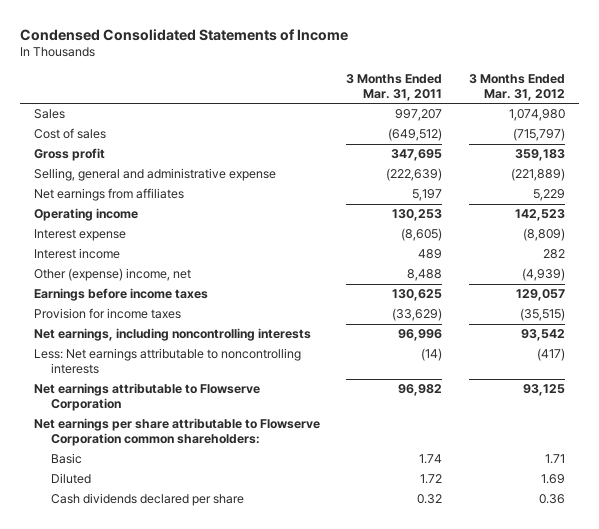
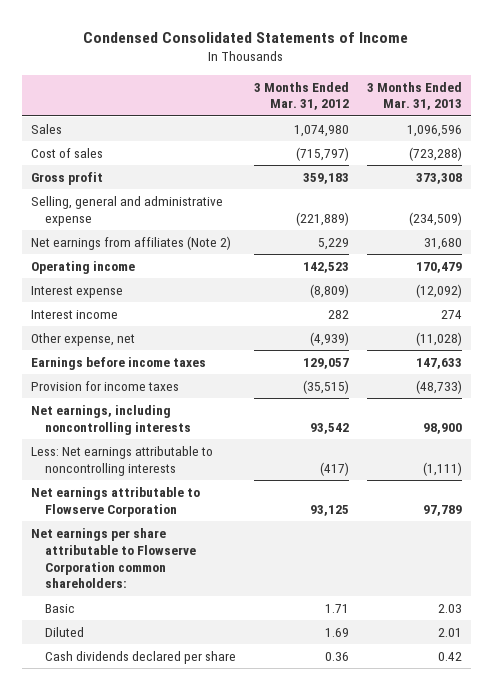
[346,74,443,101] 3 Months Ended Mar. 31, 2011 -> none
none -> [366,81,462,111] 3 Months Ended Mar. 31, 2013
[33,188,184,202] Net earnings from affiliates -> [30,235,231,250] Net earnings from affiliates (Note 2)
[33,268,191,282] Other (expense) income, net -> [30,332,135,346] Other expense, net

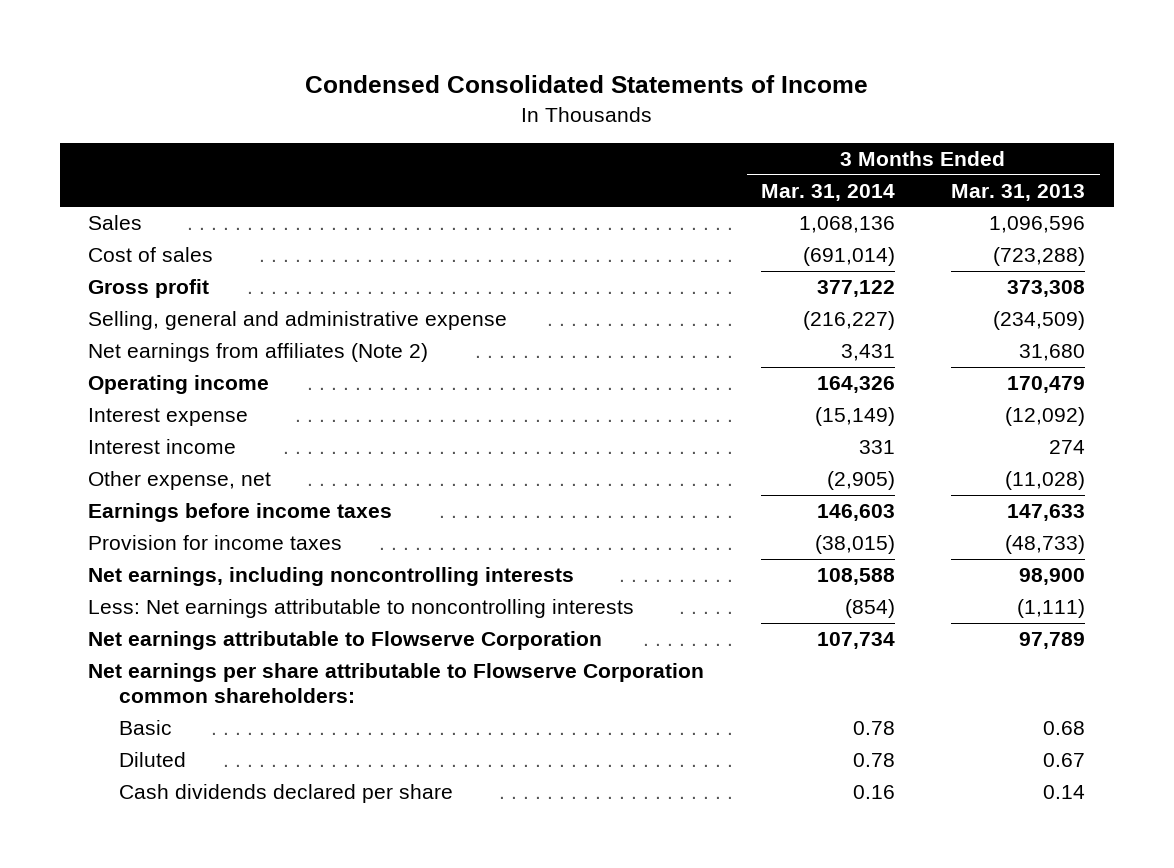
[254,81,350,111] 3 Months Ended Mar. 31, 2012 -> none
none -> [760,183,895,201] Mar. 31, 2014
[437,603,462,613] 2.03 -> [1043,721,1086,736] 0.68
[437,627,462,637] 2.01 -> [1043,753,1086,768] 0.67
[437,651,462,661] 0.42 -> [1043,785,1086,800] 0.14

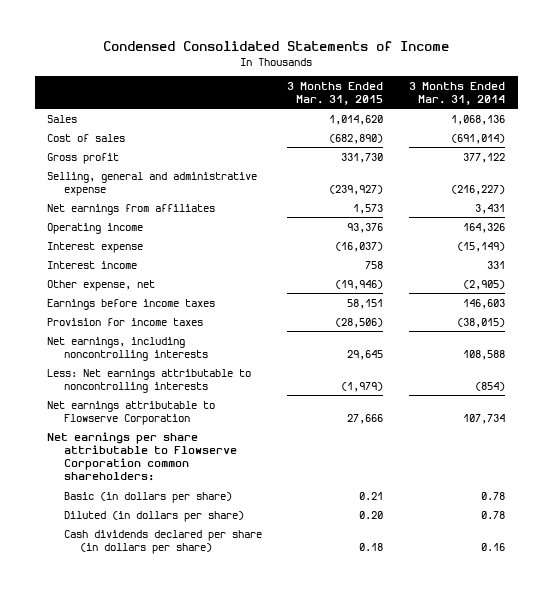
[951,183,1086,201] Mar. 31, 2013 -> none
none -> [287,81,384,105] 3 Months Ended Mar. 31, 2015
[88,343,429,363] Net earnings from affiliates (Note 2) -> [47,203,216,215] Net earnings from affiliates
[118,720,172,736] Basic -> [63,491,232,503] Basic (in dollars per share)
[118,752,186,768] Diluted -> [63,510,244,522] Diluted (in dollars per share)
[118,784,453,804] Cash dividends declared per share -> [63,529,262,554] Cash dividends declared per share (in dollars per share)

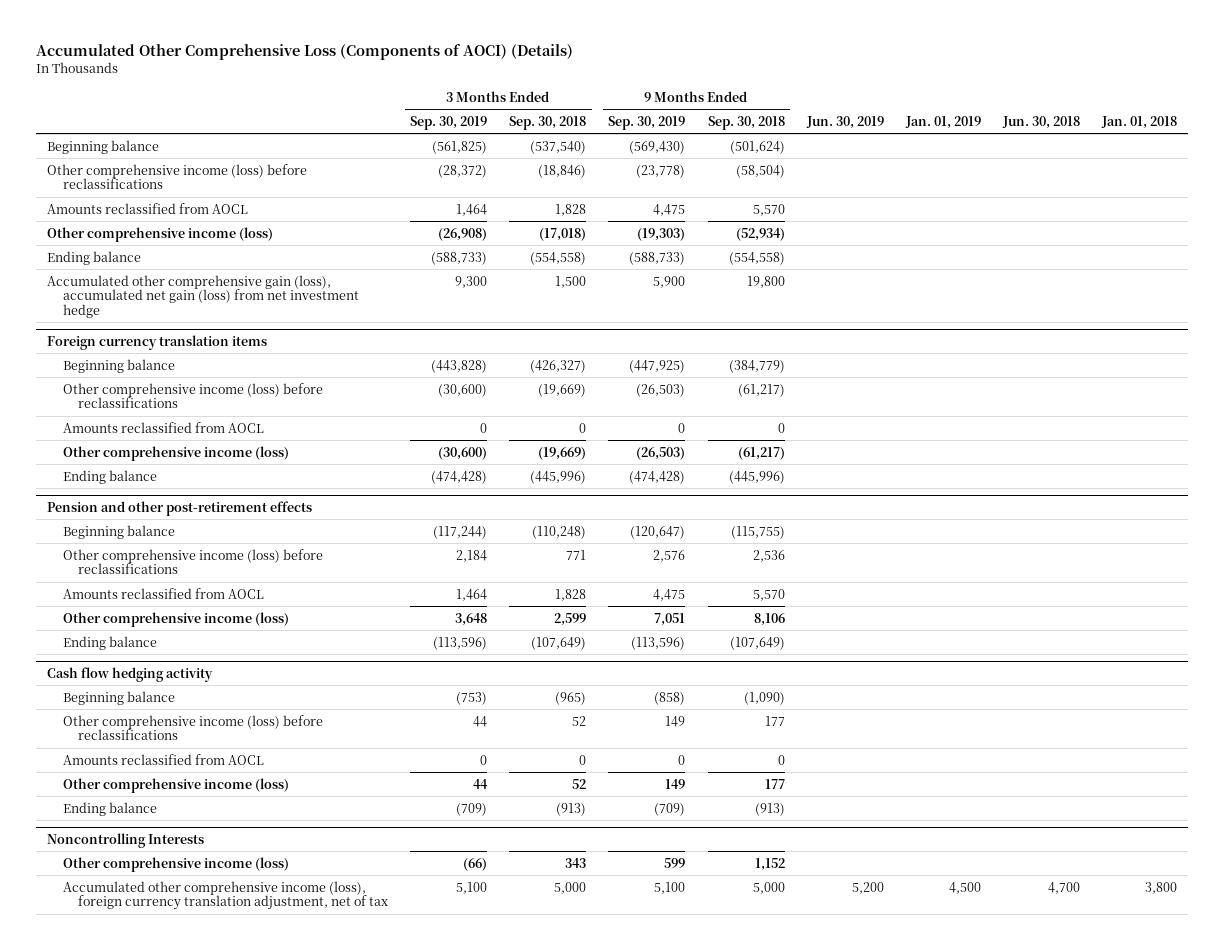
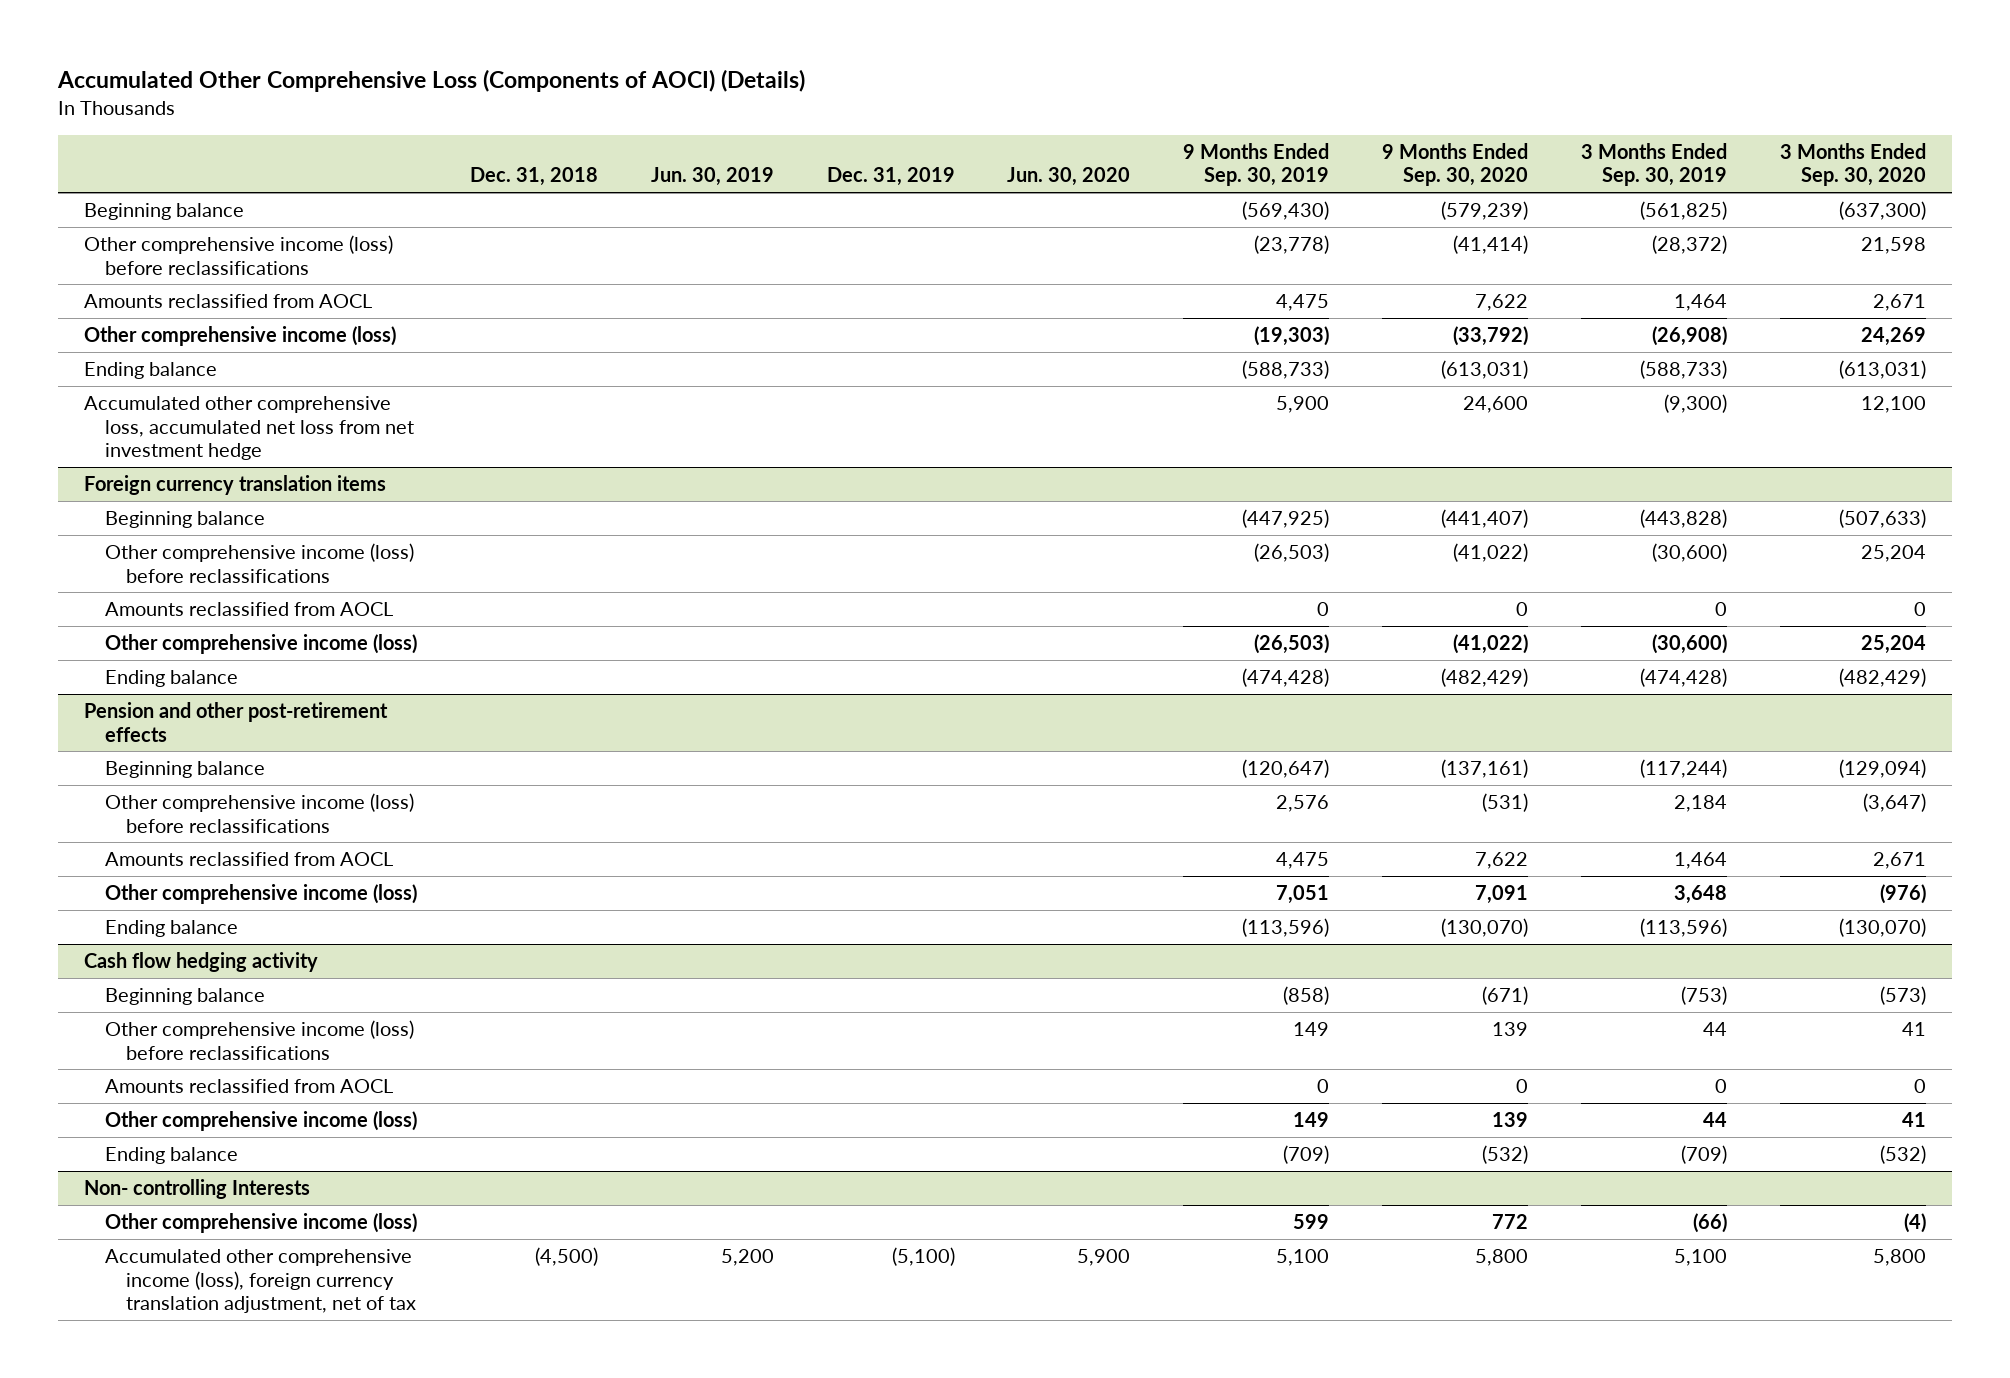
[509,115,587,130] Sep. 30, 2018 -> none
[707,115,785,130] Sep. 30, 2018 -> none
[904,115,981,129] Jan. 01, 2019 -> none
[1001,115,1080,129] Jun. 30, 2018 -> none
[1100,115,1177,129] Jan. 01, 2018 -> none
none -> [470,167,599,187] Dec. 31, 2018
none -> [826,167,955,187] Dec. 31, 2019
none -> [1007,167,1131,187] Jun. 30, 2020
none -> [1382,143,1529,187] 9 Months Ended Sep. 30, 2020
none -> [1779,143,1926,187] 3 Months Ended Sep. 30, 2020
[47,274,359,319] Accumulated other comprehensive gain (loss), accumulated net gain (loss) from net investment hedge -> [84,396,415,460] Accumulated other comprehensive loss, accumulated net loss from net investment hedge
[455,275,488,288] 9,300 -> [1663,394,1727,414] (9,300)
[47,832,205,848] Noncontrolling Interests -> [84,1179,311,1200] Non- controlling Interests

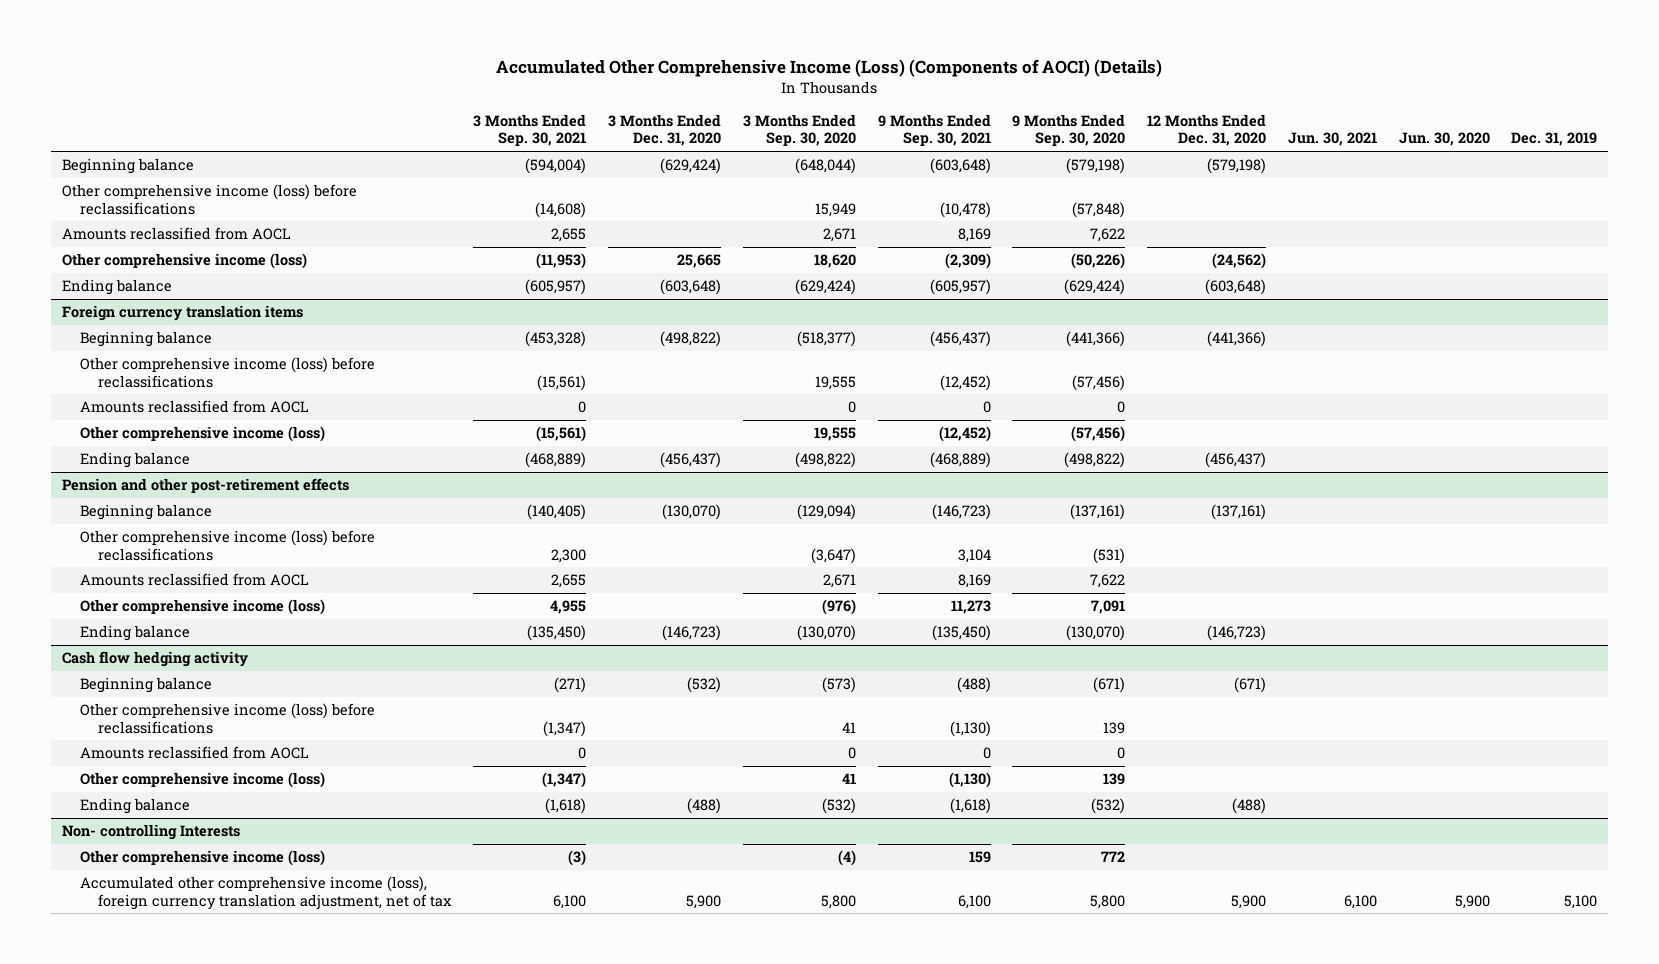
[56,69,805,93] Accumulated Other Comprehensive Loss (Components of AOCI) (Details) -> [496,59,1163,78] Accumulated Other Comprehensive Income (Loss) (Components of AOCI) (Details)
[470,167,599,187] Dec. 31, 2018 -> none
[650,167,774,187] Jun. 30, 2019 -> none
[1183,143,1330,187] 9 Months Ended Sep. 30, 2019 -> none
[1580,143,1727,187] 3 Months Ended Sep. 30, 2019 -> none
none -> [473,113,587,147] 3 Months Ended Sep. 30, 2021
none -> [608,113,722,147] 3 Months Ended Dec. 31, 2020
none -> [877,113,991,147] 9 Months Ended Sep. 30, 2021
none -> [1147,113,1267,147] 12 Months Ended Dec. 31, 2020
none -> [1287,132,1377,147] Jun. 30, 2021
[1441,201,1529,221] (579,239) -> [1066,158,1126,175] (579,198)
[1838,201,1926,221] (637,300) -> [794,158,856,175] (648,044)
[1453,235,1529,255] (41,414) -> [1072,201,1126,218] (57,848)
[1860,237,1926,255] 21,598 -> [814,202,856,217] 15,949
[84,396,415,460] Accumulated other comprehensive loss, accumulated net loss from net investment hedge -> none
[1453,326,1529,347] (33,792) -> [1071,253,1126,270] (50,226)
[1860,327,1926,347] 24,269 -> [813,254,856,269] 18,620
[1441,360,1529,380] (613,031) -> [1064,279,1126,296] (629,424)
[1838,360,1926,380] (613,031) -> [794,279,856,296] (629,424)
[1441,509,1529,529] (441,407) -> [1066,331,1126,348] (441,366)
[1838,509,1926,529] (507,633) -> [796,331,856,348] (518,377)
[1453,543,1529,563] (41,022) -> [1072,374,1126,391] (57,456)
[1860,545,1926,563] 25,204 -> [814,375,856,390] 19,555
[1453,634,1529,655] (41,022) -> [1071,426,1126,443] (57,456)
[1860,635,1926,655] 25,204 -> [813,427,856,442] 19,555
[1441,668,1529,688] (482,429) -> [1064,452,1126,469] (498,822)
[1838,668,1926,688] (482,429) -> [794,452,856,469] (498,822)
[891,1247,955,1267] (5,100) -> [1564,894,1598,909] 5,100

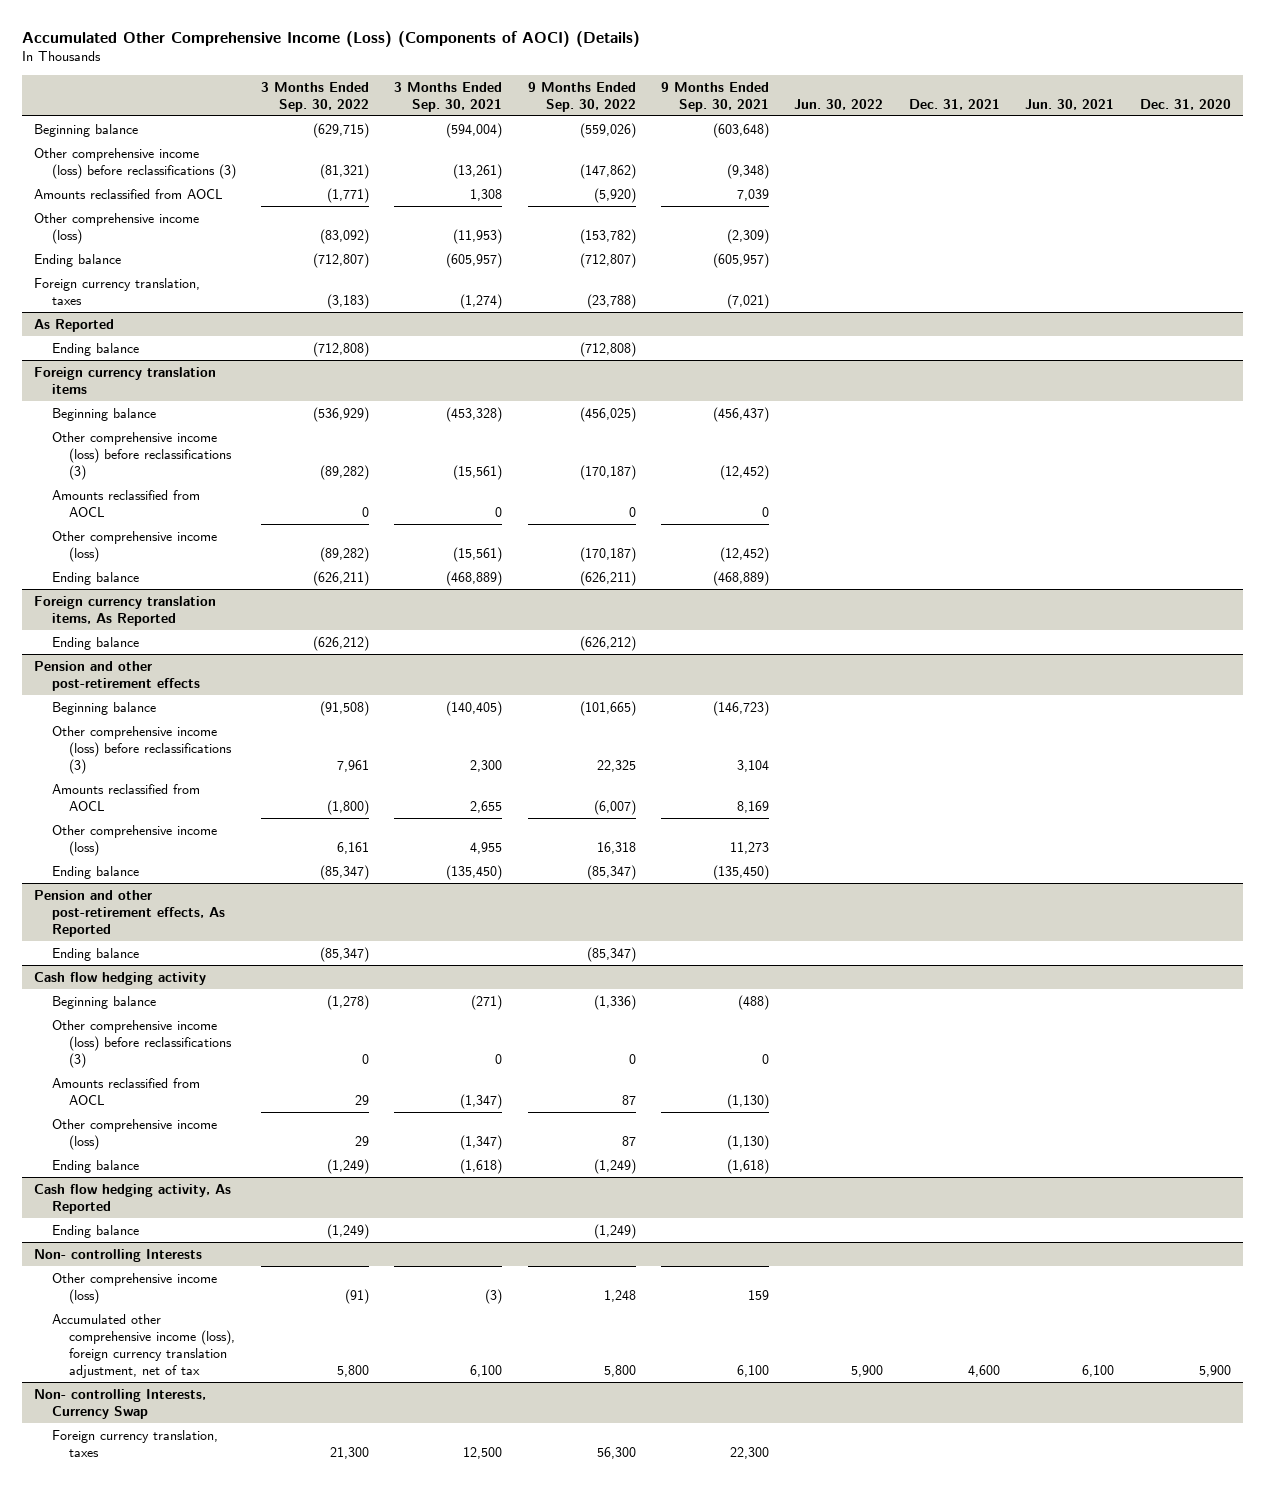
[608,113,722,147] 3 Months Ended Dec. 31, 2020 -> none
[742,113,856,147] 3 Months Ended Sep. 30, 2020 -> none
[1012,113,1126,147] 9 Months Ended Sep. 30, 2020 -> none
[1147,113,1267,147] 12 Months Ended Dec. 31, 2020 -> none
[1398,132,1490,147] Jun. 30, 2020 -> none
[1511,132,1598,147] Dec. 31, 2019 -> none
none -> [261,81,370,112] 3 Months Ended Sep. 30, 2022
none -> [527,81,636,112] 9 Months Ended Sep. 30, 2022
none -> [794,98,884,110] Jun. 30, 2022
none -> [908,98,1000,110] Dec. 31, 2021
none -> [1139,98,1231,110] Dec. 31, 2020
[61,184,357,215] Other comprehensive income (loss) before reclassifications -> [34,147,236,179] Other comprehensive income (loss) before reclassifications (3)
[535,201,587,218] (14,608) -> [453,163,503,179] (13,261)
[939,201,991,218] (10,478) -> [727,163,770,179] (9,348)
[551,228,587,243] 2,655 -> [470,188,503,201] 1,308
[957,228,991,243] 8,169 -> [737,188,770,201] 7,039
none -> [34,277,201,305] Foreign currency translation, taxes
none -> [34,318,115,332] As Reported
none -> [51,342,139,356] Ending balance
[79,357,375,388] Other comprehensive income (loss) before reclassifications -> [51,431,233,480] Other comprehensive income (loss) before reclassifications (3)
none -> [34,595,217,626] Foreign currency translation items, As Reported
none -> [51,636,139,650] Ending balance
[79,530,375,561] Other comprehensive income (loss) before reclassifications -> [51,725,233,774] Other comprehensive income (loss) before reclassifications (3)
none -> [34,889,225,937] Pension and other post-retirement effects, As Reported
none -> [51,947,139,961] Ending balance
[79,703,375,734] Other comprehensive income (loss) before reclassifications -> [51,1019,233,1068] Other comprehensive income (loss) before reclassifications (3)
[543,720,587,737] (1,347) -> [495,1053,503,1064] 0
[949,720,991,737] (1,130) -> [762,1053,770,1064] 0
[578,747,587,760] 0 -> [460,1093,503,1109] (1,347)
[982,747,991,760] 0 -> [727,1093,770,1109] (1,130)
none -> [34,1183,232,1214] Cash flow hedging activity, As Reported
none -> [51,1224,139,1238] Ending balance
none -> [34,1388,207,1419] Non- controlling Interests, Currency Swap
none -> [51,1429,218,1457] Foreign currency translation, taxes

